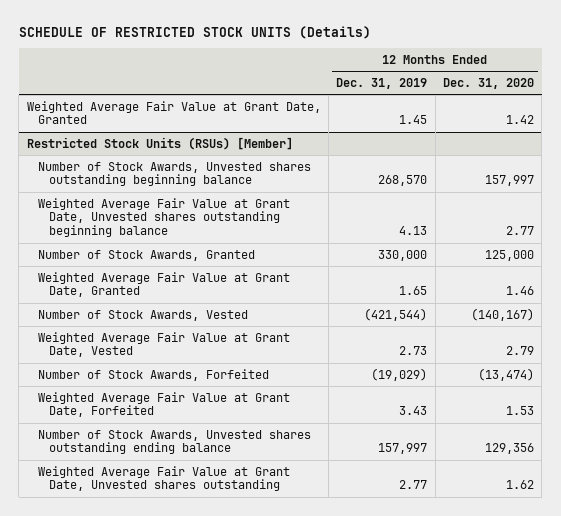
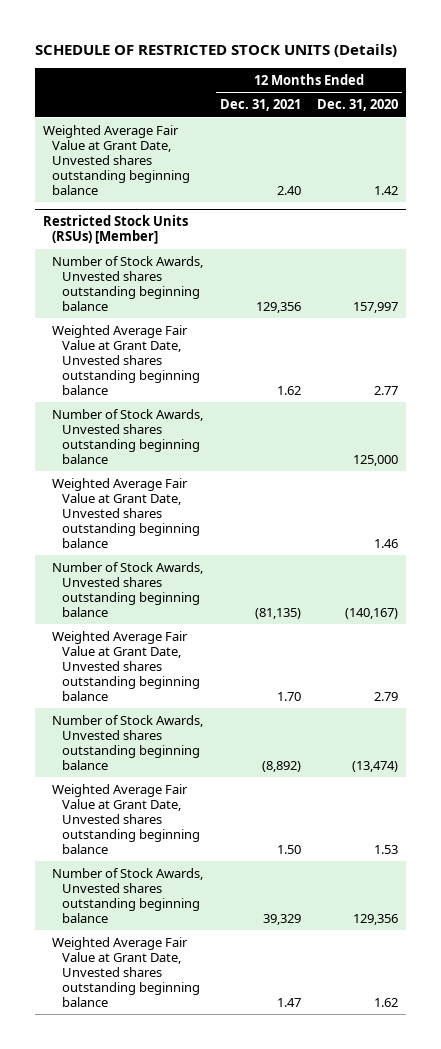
[336,77,428,89] Dec. 31, 2019 -> none
none -> [219,99,301,112] Dec. 31, 2021
[26,100,321,125] Weighted Average Fair Value at Grant Date, Granted -> [43,124,191,195] Weighted Average Fair Value at Grant Date, Unvested shares outstanding beginning balance
[37,249,255,261] Number of Stock Awards, Granted -> [52,408,204,464] Number of Stock Awards, Unvested shares outstanding beginning balance
[37,271,290,298] Weighted Average Fair Value at Grant Date, Granted -> [52,477,200,548] Weighted Average Fair Value at Grant Date, Unvested shares outstanding beginning balance
[37,309,248,321] Number of Stock Awards, Vested -> [52,561,204,617] Number of Stock Awards, Unvested shares outstanding beginning balance
[37,331,290,358] Weighted Average Fair Value at Grant Date, Vested -> [52,630,200,701] Weighted Average Fair Value at Grant Date, Unvested shares outstanding beginning balance
[37,368,269,381] Number of Stock Awards, Forfeited -> [52,714,204,770] Number of Stock Awards, Unvested shares outstanding beginning balance
[37,391,290,418] Weighted Average Fair Value at Grant Date, Forfeited -> [52,783,200,854] Weighted Average Fair Value at Grant Date, Unvested shares outstanding beginning balance
[37,429,311,455] Number of Stock Awards, Unvested shares outstanding ending balance -> [52,867,204,923] Number of Stock Awards, Unvested shares outstanding beginning balance
[37,465,290,492] Weighted Average Fair Value at Grant Date, Unvested shares outstanding -> [52,936,200,1007] Weighted Average Fair Value at Grant Date, Unvested shares outstanding beginning balance

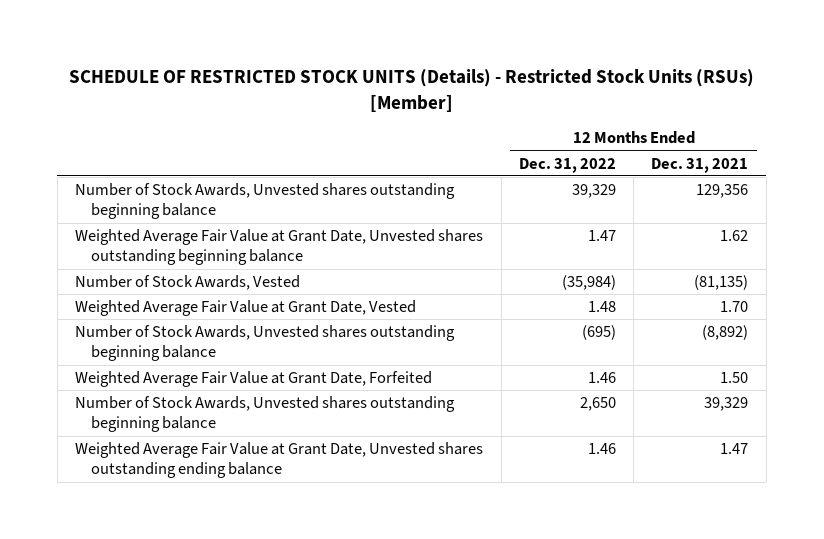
[34,43,397,57] SCHEDULE OF RESTRICTED STOCK UNITS (Details) -> [68,69,754,112] SCHEDULE OF RESTRICTED STOCK UNITS (Details) - Restricted Stock Units (RSUs) [Member]
[316,99,398,112] Dec. 31, 2020 -> none
none -> [518,157,616,173] Dec. 31, 2022
[43,124,191,195] Weighted Average Fair Value at Grant Date, Unvested shares outstanding beginning balance -> none
[43,215,189,245] Restricted Stock Units (RSUs) [Member] -> none
[52,408,204,464] Number of Stock Awards, Unvested shares outstanding beginning balance -> none
[52,477,200,548] Weighted Average Fair Value at Grant Date, Unvested shares outstanding beginning balance -> none
[52,561,204,617] Number of Stock Awards, Unvested shares outstanding beginning balance -> [75,275,301,291] Number of Stock Awards, Vested
[52,630,200,701] Weighted Average Fair Value at Grant Date, Unvested shares outstanding beginning balance -> [75,300,417,317] Weighted Average Fair Value at Grant Date, Vested
[52,783,200,854] Weighted Average Fair Value at Grant Date, Unvested shares outstanding beginning balance -> [75,371,433,388] Weighted Average Fair Value at Grant Date, Forfeited
[52,936,200,1007] Weighted Average Fair Value at Grant Date, Unvested shares outstanding beginning balance -> [75,442,484,479] Weighted Average Fair Value at Grant Date, Unvested shares outstanding ending balance

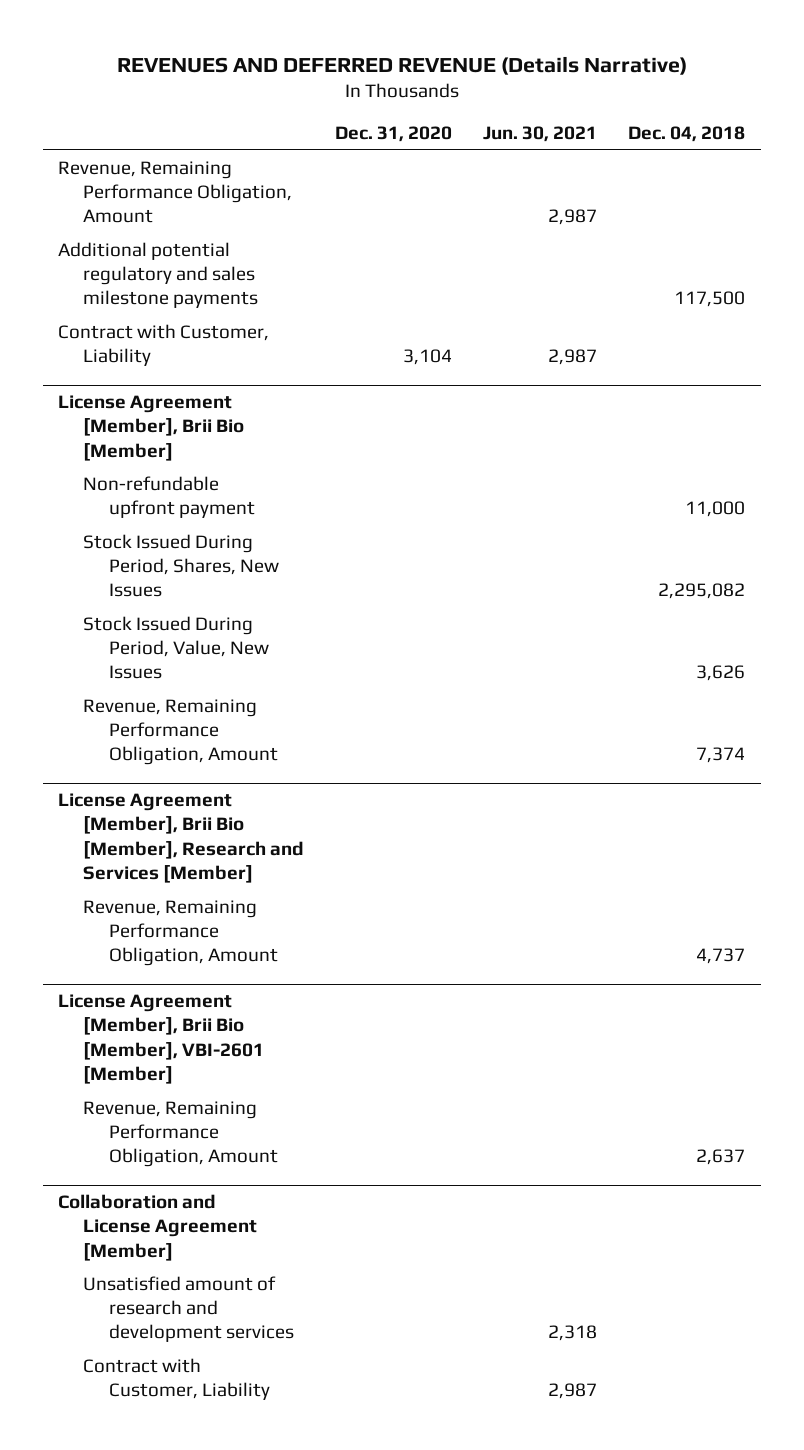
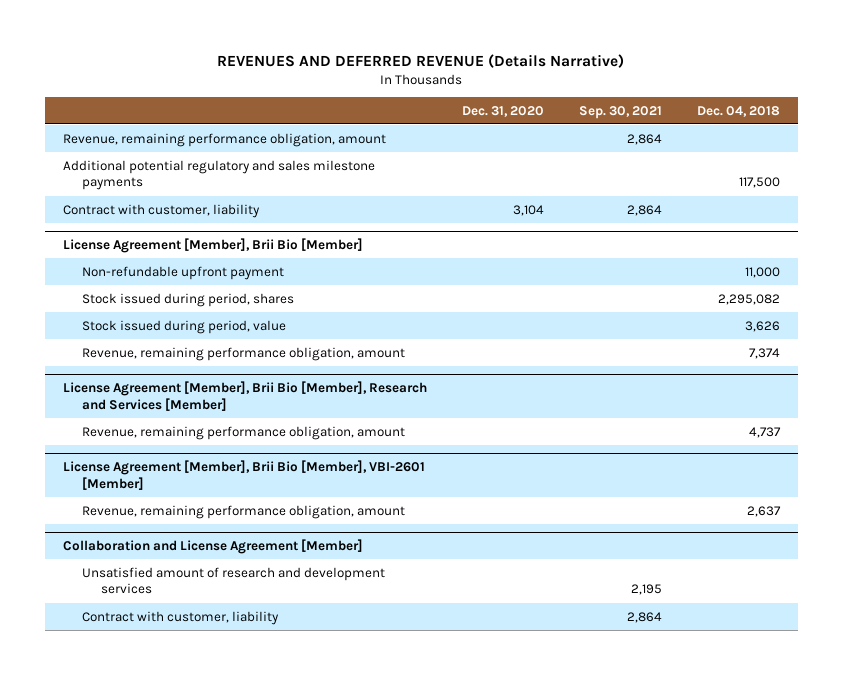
[483,126,598,143] Jun. 30, 2021 -> none
none -> [578,105,662,119] Sep. 30, 2021
[58,161,293,224] Revenue, Remaining Performance Obligation, Amount -> [62,132,386,147] Revenue, remaining performance obligation, amount
[58,324,270,367] Contract with Customer, Liability -> [62,203,260,218] Contract with customer, liability
[83,534,279,598] Stock Issued During Period, Shares, New Issues -> [81,292,294,307] Stock issued during period, shares
[83,616,269,680] Stock Issued During Period, Value, New Issues -> [81,319,286,334] Stock issued during period, value
[83,699,278,766] Revenue, Remaining Performance Obligation, Amount -> [81,346,405,361] Revenue, remaining performance obligation, amount
[83,900,278,967] Revenue, Remaining Performance Obligation, Amount -> [81,425,405,440] Revenue, remaining performance obligation, amount
[83,1101,278,1168] Revenue, Remaining Performance Obligation, Amount -> [81,504,405,519] Revenue, remaining performance obligation, amount
[83,1358,270,1401] Contract with Customer, Liability -> [81,610,279,625] Contract with customer, liability

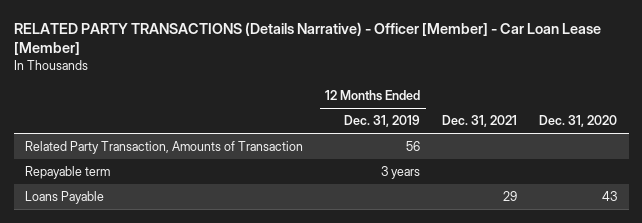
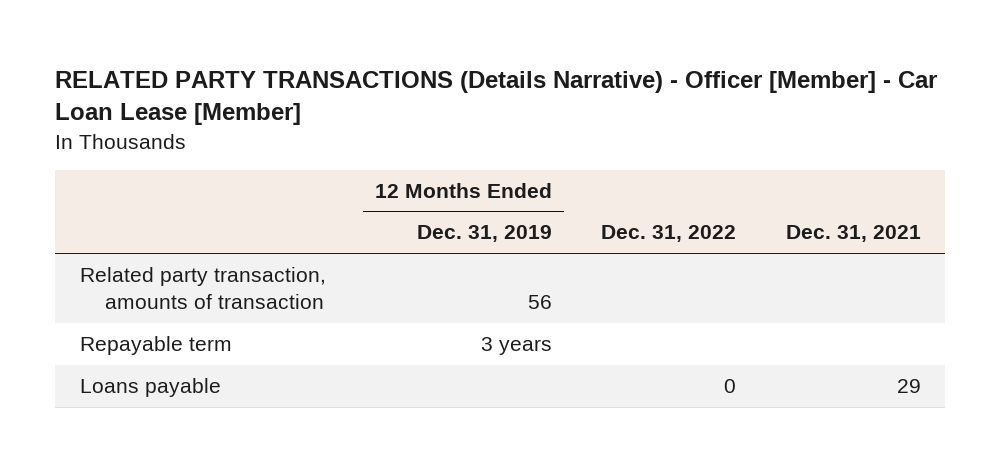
[539,115,618,128] Dec. 31, 2020 -> none
none -> [601,225,737,243] Dec. 31, 2022
[24,141,303,155] Related Party Transaction, Amounts of Transaction -> [79,267,326,310] Related party transaction, amounts of transaction
[24,191,104,205] Loans Payable -> [79,378,221,398] Loans payable

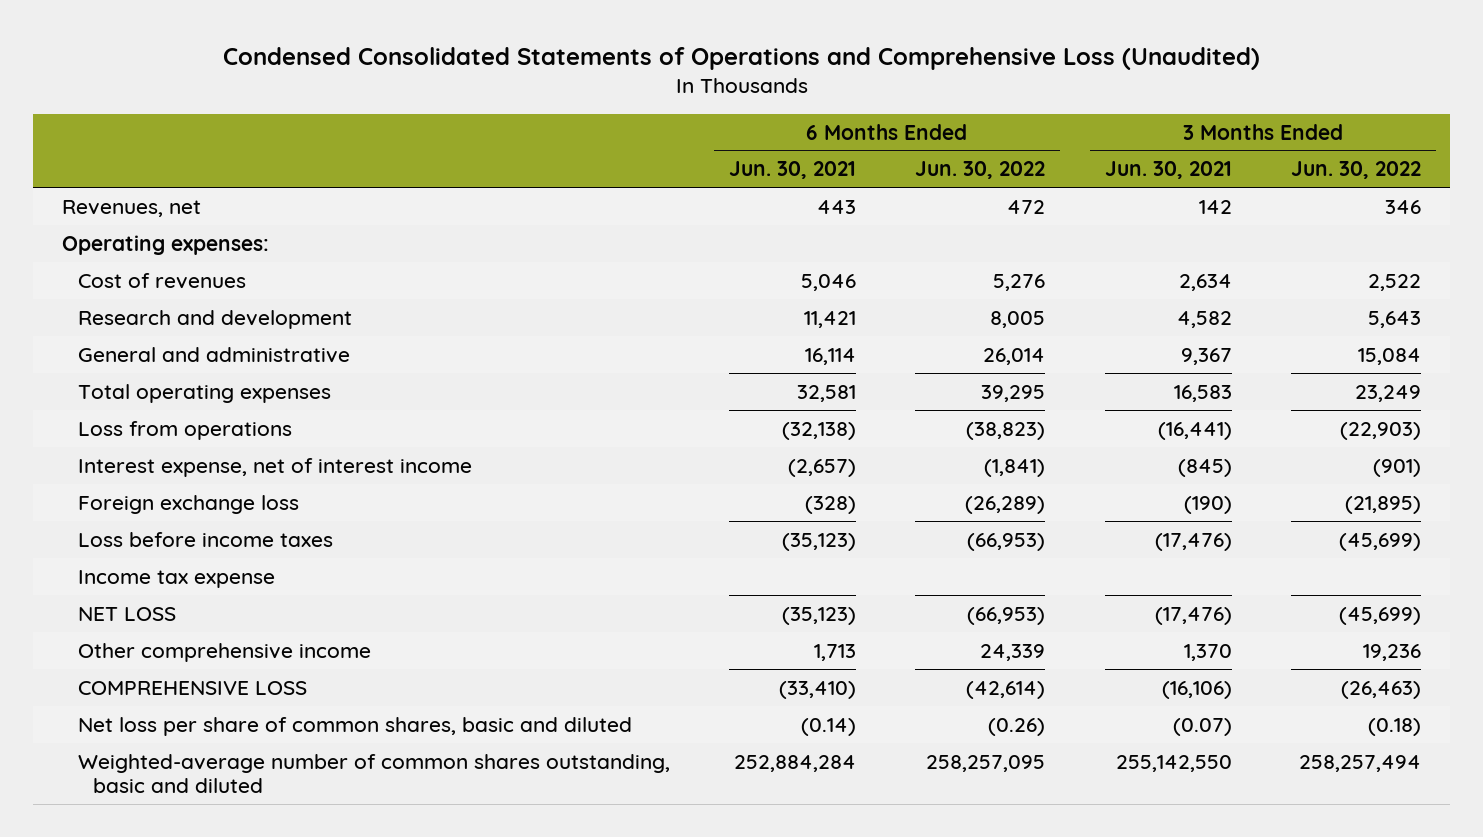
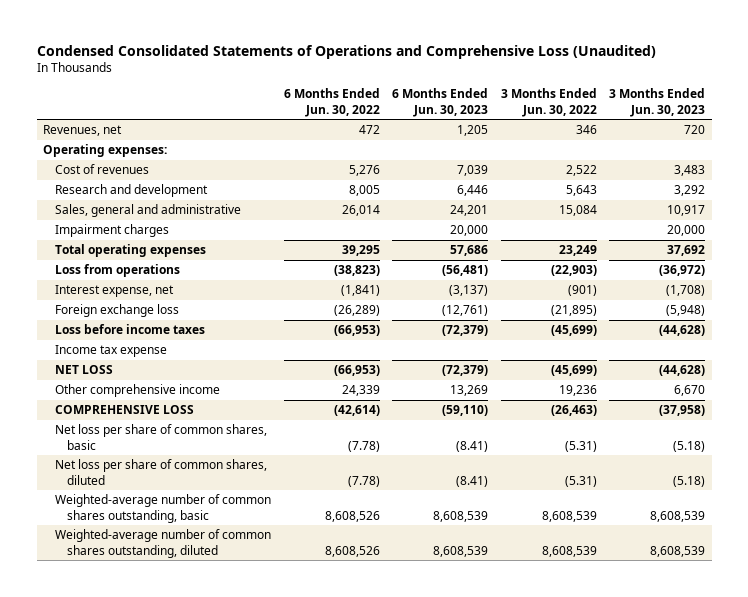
[729,161,857,180] Jun. 30, 2021 -> none
[1104,161,1232,180] Jun. 30, 2021 -> none
none -> [392,88,489,117] 6 Months Ended Jun. 30, 2023
none -> [609,88,706,117] 3 Months Ended Jun. 30, 2023
[77,346,350,363] General and administrative -> [55,204,242,218] Sales, general and administrative
none -> [55,224,170,238] Impairment charges
[77,457,472,477] Interest expense, net of interest income -> [55,285,175,298] Interest expense, net
[77,716,632,736] Net loss per share of common shares, basic and diluted -> [55,424,268,450] Net loss per share of common shares, basic
[988,717,1046,736] (0.26) -> [347,440,380,452] (7.78)
[1367,717,1421,736] (0.18) -> [564,440,597,452] (5.31)
none -> [55,459,268,485] Net loss per share of common shares, diluted
[77,753,670,794] Weighted-average number of common shares outstanding, basic and diluted -> [55,494,272,523] Weighted-average number of common shares outstanding, basic
[926,754,1046,772] 258,257,095 -> [324,510,380,522] 8,608,526
[1298,754,1421,772] 258,257,494 -> [541,510,597,522] 8,608,539
none -> [55,529,272,558] Weighted-average number of common shares outstanding, diluted

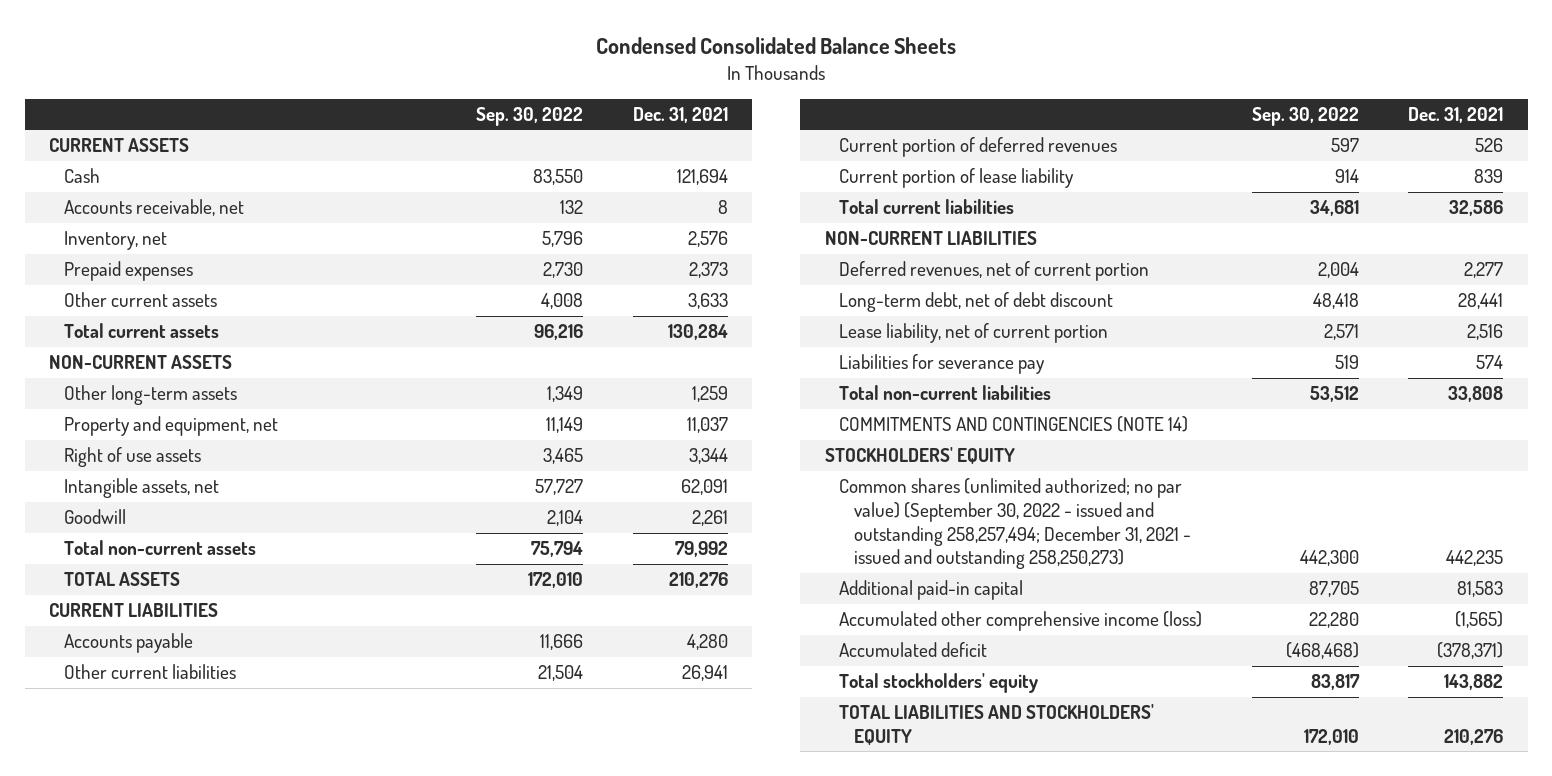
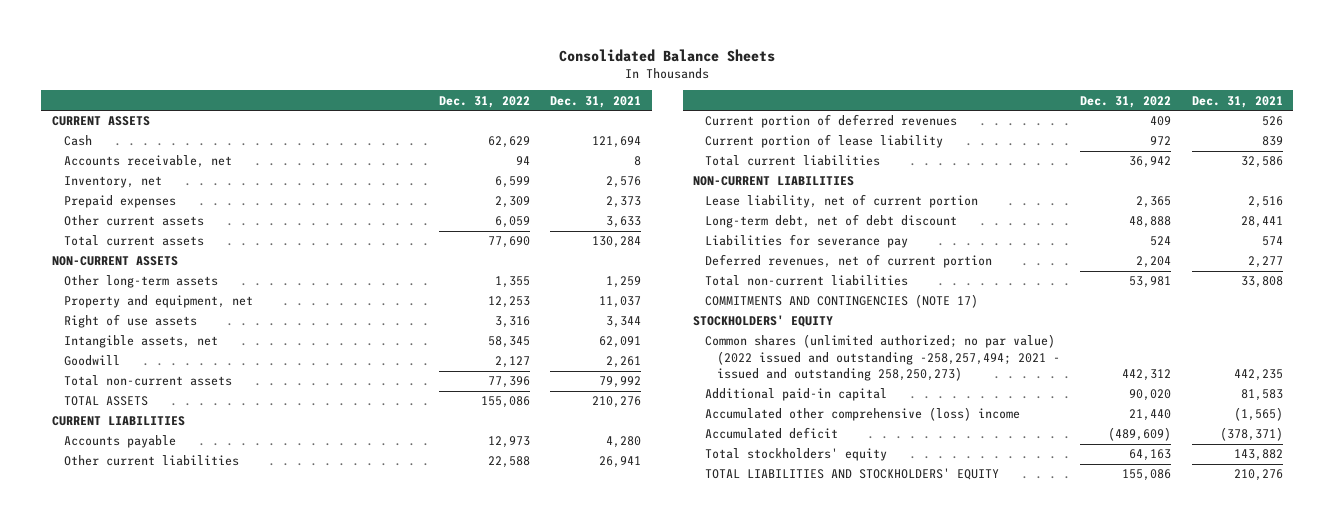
[596,37,957,55] Condensed Consolidated Balance Sheets -> [559,48,776,62] Consolidated Balance Sheets
[476,106,584,126] Sep. 30, 2022 -> none
none -> [438,95,530,108] Dec. 31, 2022
[839,292,1114,313] Long-term debt, net of debt discount -> [704,214,957,229] Long-term debt, net of debt discount
[839,261,1150,282] Deferred revenues, net of current portion -> [704,254,992,269] Deferred revenues, net of current portion
[839,416,1189,433] COMMITMENTS AND CONTINGENCIES (NOTE 14) -> [704,294,978,309] COMMITMENTS AND CONTINGENCIES (NOTE 17)
[839,478,1192,570] Common shares (unlimited authorized; no par value) (September 30, 2022 - issued and outstanding 258,257,494; December 31, 2021 - issued and outstanding 258,250,273) -> [704,334,1060,381] Common shares (unlimited authorized; no par value) (2022 issued and outstanding -258,257,494; 2021 - issued and outstanding 258,250,273)
[839,611,1203,632] Accumulated other comprehensive income (loss) -> [704,407,1020,422] Accumulated other comprehensive (loss) income

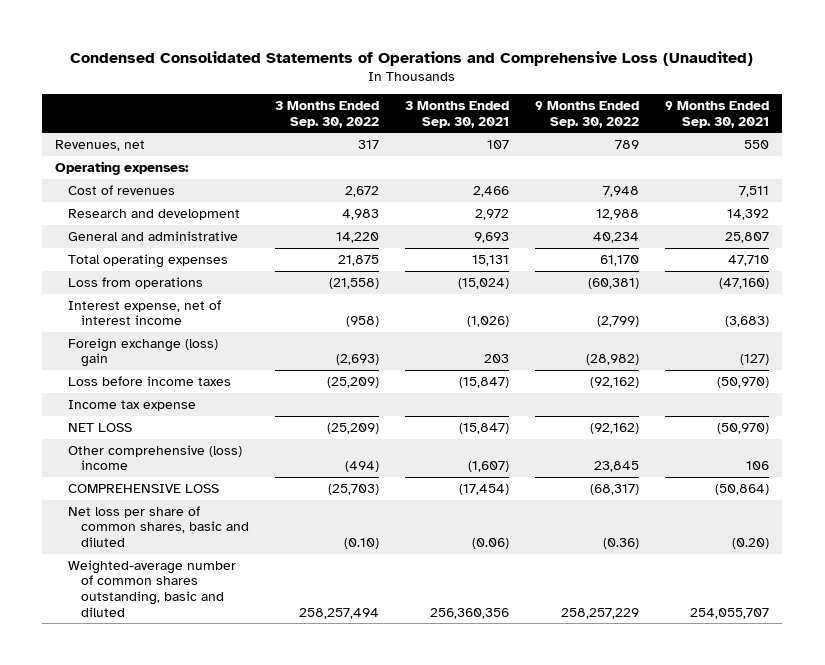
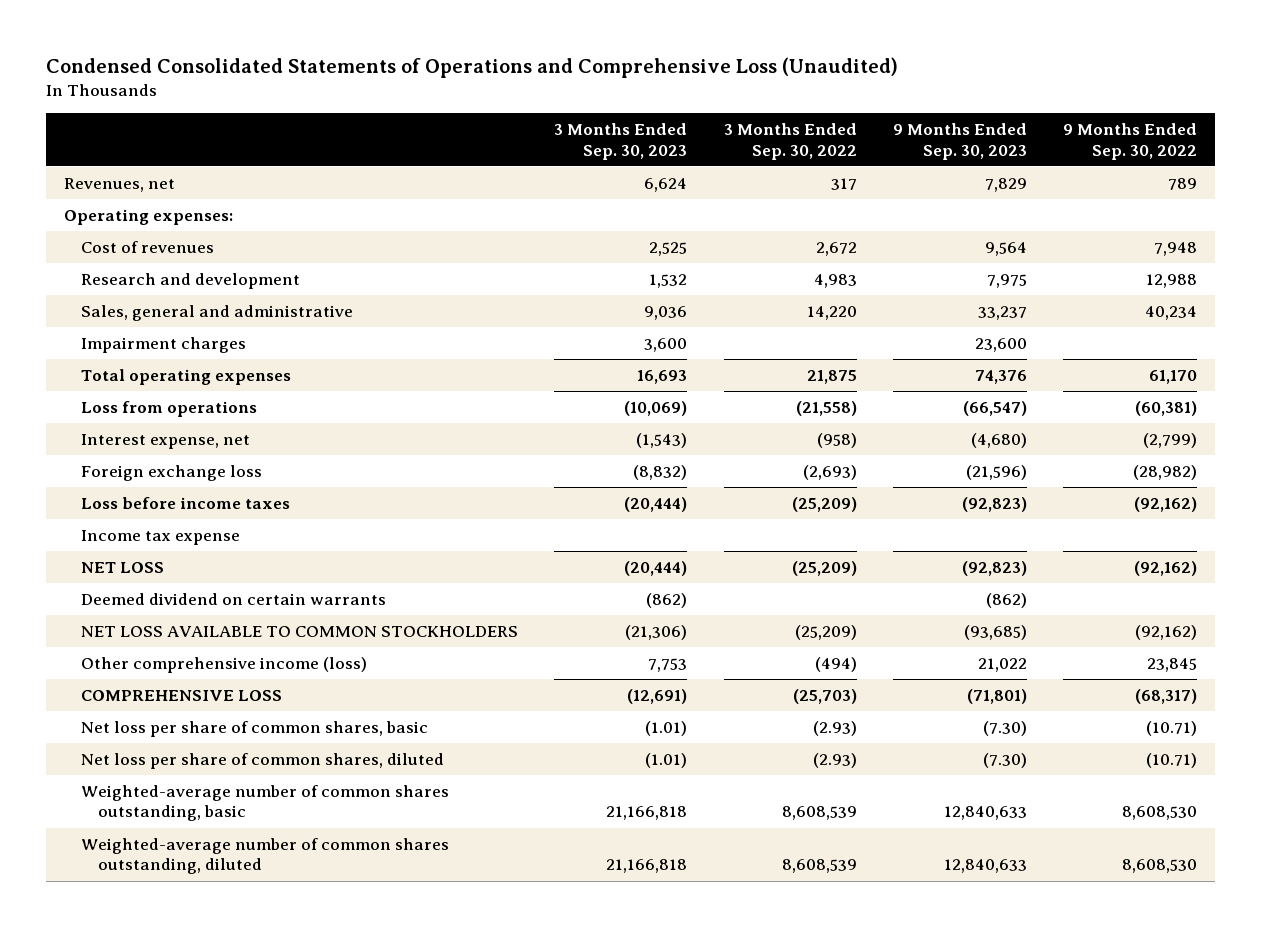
[405,101,510,128] 3 Months Ended Sep. 30, 2021 -> none
[665,101,770,128] 9 Months Ended Sep. 30, 2021 -> none
none -> [554,123,688,160] 3 Months Ended Sep. 30, 2023
none -> [892,123,1027,160] 9 Months Ended Sep. 30, 2023
[68,230,239,241] General and administrative -> [81,305,354,322] Sales, general and administrative
none -> [81,337,247,354] Impairment charges
[68,299,222,326] Interest expense, net of interest income -> [81,434,251,450] Interest expense, net
[68,337,219,368] Foreign exchange (loss) gain -> [81,465,263,482] Foreign exchange loss
none -> [81,593,387,606] Deemed dividend on certain warrants
none -> [81,626,519,638] NET LOSS AVAILABLE TO COMMON STOCKHOLDERS
[68,444,243,471] Other comprehensive (loss) income -> [81,657,368,674] Other comprehensive income (loss)
[68,505,250,547] Net loss per share of common shares, basic and diluted -> [81,721,429,738] Net loss per share of common shares, basic
[344,537,380,549] (0.10) -> [812,721,857,737] (2.93)
[603,537,640,549] (0.36) -> [1146,721,1198,737] (10.71)
none -> [81,753,445,770] Net loss per share of common shares, diluted
[68,559,237,617] Weighted-average number of common shares outstanding, basic and diluted -> [81,785,450,822] Weighted-average number of common shares outstanding, basic
[299,607,380,619] 258,257,494 -> [781,806,857,821] 8,608,539
[561,607,640,619] 258,257,229 -> [1122,806,1198,821] 8,608,530
none -> [81,838,450,875] Weighted-average number of common shares outstanding, diluted

